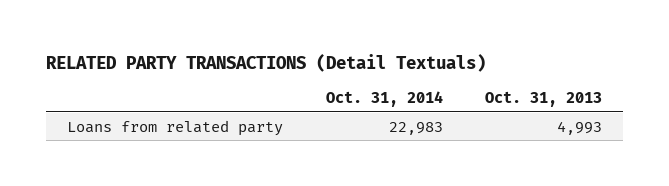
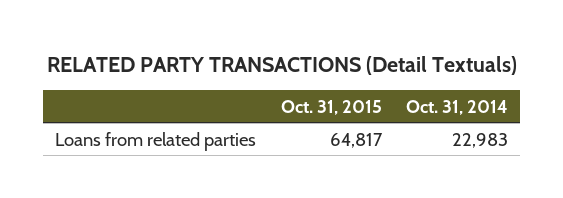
[484,91,602,108] Oct. 31, 2013 -> none
none -> [280,99,382,115] Oct. 31, 2015
[67,119,284,136] Loans from related party -> [55,131,257,151] Loans from related parties

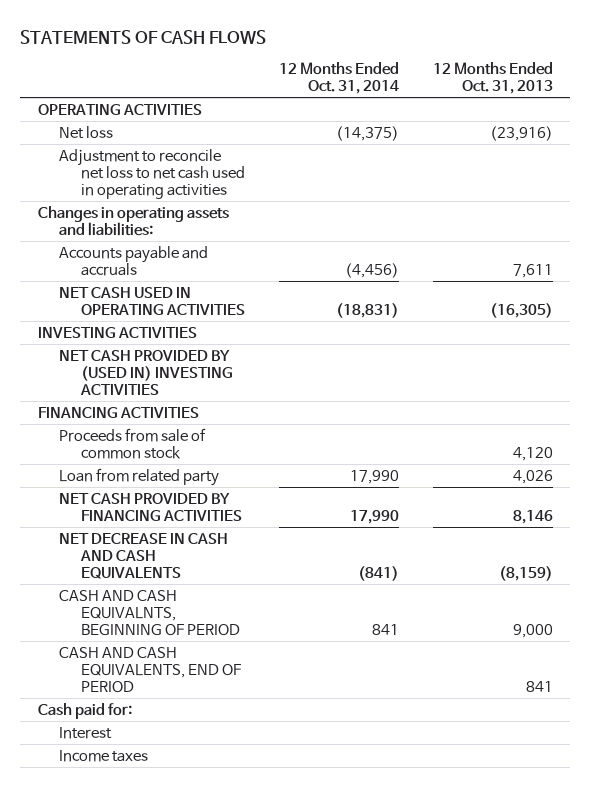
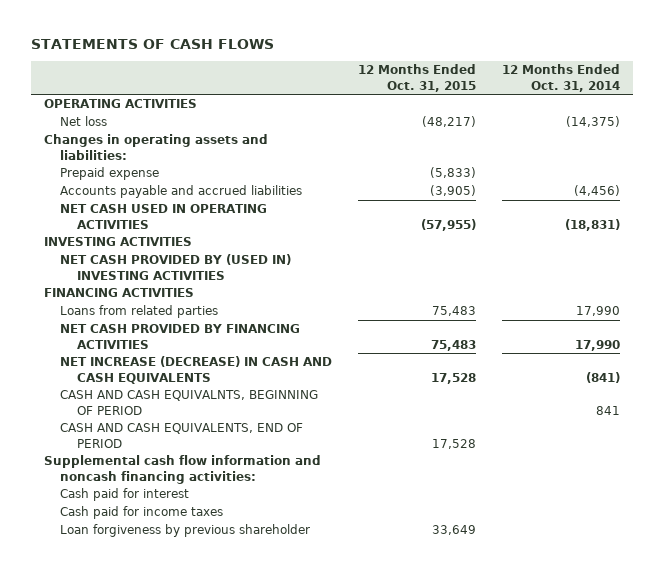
[433,61,554,95] 12 Months Ended Oct. 31, 2013 -> none
none -> [358,64,477,92] 12 Months Ended Oct. 31, 2015
[59,148,245,199] Adjustment to reconcile net loss to net cash used in operating activities -> none
none -> [60,167,160,181] Prepaid expense
[59,245,209,276] Accounts payable and accruals -> [60,185,303,199] Accounts payable and accrued liabilities
[59,427,207,459] Proceeds from sale of common stock -> none
[59,467,220,486] Loan from related party -> [60,305,219,319] Loans from related parties
[59,532,229,579] NET DECREASE IN CASH AND CASH EQUIVALENTS -> [60,356,333,384] NET INCREASE (DECREASE) IN CASH AND CASH EQUIVALENTS
[37,702,132,719] Cash paid for: -> none
none -> [43,455,321,484] Supplemental cash flow information and noncash financing activities:
[59,726,113,739] Interest -> [60,488,190,502] Cash paid for interest
[59,749,149,762] Income taxes -> [60,506,224,520] Cash paid for income taxes
none -> [60,524,311,538] Loan forgiveness by previous shareholder

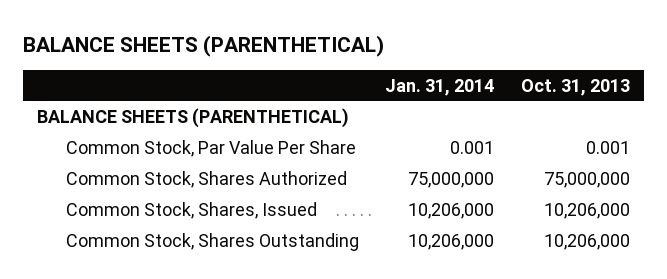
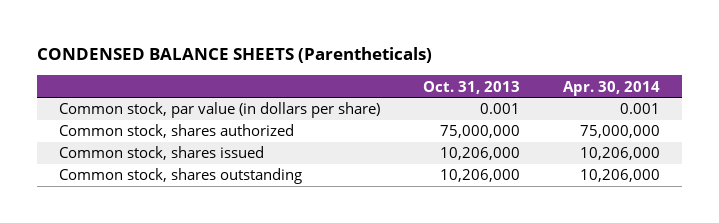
[23,34,385,57] BALANCE SHEETS (PARENTHETICAL) -> [36,47,432,64] CONDENSED BALANCE SHEETS (Parentheticals)
[385,78,495,96] Jan. 31, 2014 -> none
none -> [563,80,661,96] Apr. 30, 2014
[36,107,349,128] BALANCE SHEETS (PARENTHETICAL) -> none
[65,139,356,157] Common Stock, Par Value Per Share -> [58,102,380,119] Common stock, par value (in dollars per share)
[65,170,347,188] Common Stock, Shares Authorized -> [58,124,294,139] Common stock, shares authorized
[65,201,317,219] Common Stock, Shares, Issued -> [58,146,264,161] Common stock, shares issued
[65,232,359,251] Common Stock, Shares Outstanding -> [58,168,302,185] Common stock, shares outstanding

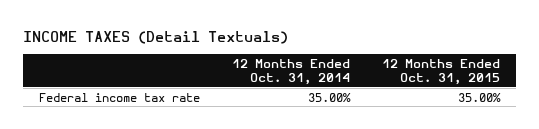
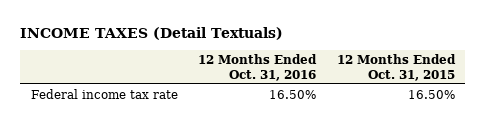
[232,58,351,86] 12 Months Ended Oct. 31, 2014 -> none
none -> [198,53,318,81] 12 Months Ended Oct. 31, 2016
[457,92,501,102] 35.00% -> [407,89,455,99] 16.50%

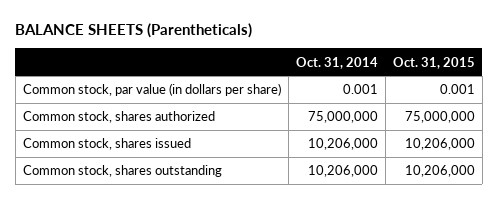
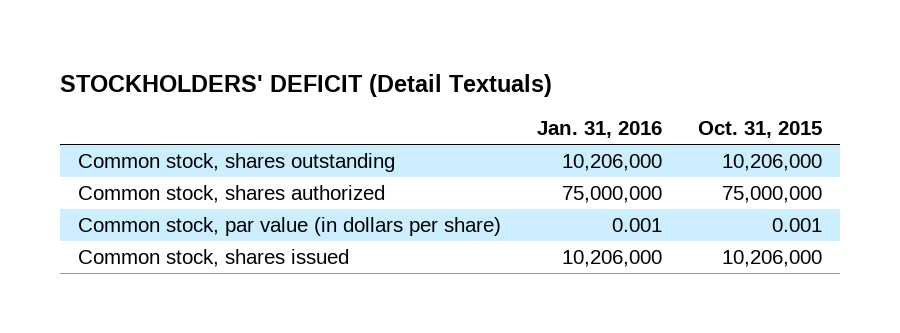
[15,23,253,39] BALANCE SHEETS (Parentheticals) -> [60,73,553,97] STOCKHOLDERS' DEFICIT (Detail Textuals)
[295,56,378,69] Oct. 31, 2014 -> none
none -> [536,121,662,139] Jan. 31, 2016
[22,165,222,178] Common stock, shares outstanding -> [78,152,396,172] Common stock, shares outstanding
[22,83,281,97] Common stock, par value (in dollars per share) -> [78,216,502,236] Common stock, par value (in dollars per share)

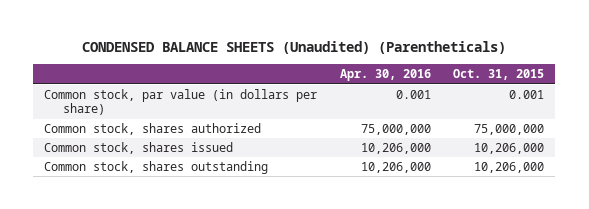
[60,73,553,97] STOCKHOLDERS' DEFICIT (Detail Textuals) -> [82,40,507,54] CONDENSED BALANCE SHEETS (Unaudited) (Parentheticals)
[536,121,662,139] Jan. 31, 2016 -> none
none -> [339,69,431,82] Apr. 30, 2016
[78,184,386,203] Common stock, shares authorized -> [44,123,262,136] Common stock, shares authorized
[78,152,396,172] Common stock, shares outstanding -> [44,161,269,175] Common stock, shares outstanding

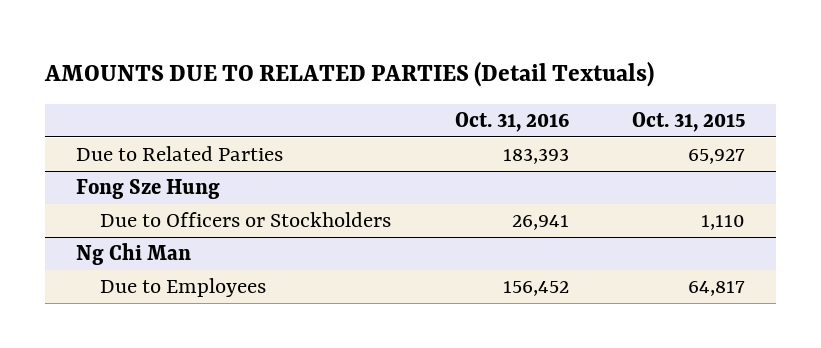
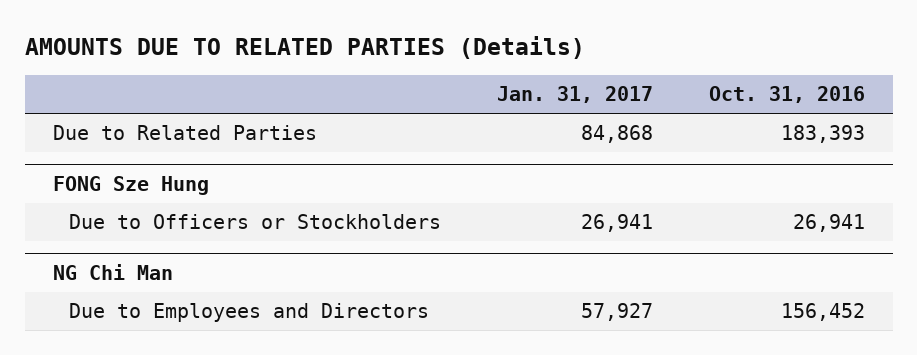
[43,60,654,87] AMOUNTS DUE TO RELATED PARTIES (Detail Textuals) -> [24,36,585,60] AMOUNTS DUE TO RELATED PARTIES (Details)
[631,112,745,133] Oct. 31, 2015 -> none
none -> [497,86,654,104] Jan. 31, 2017
[76,179,221,200] Fong Sze Hung -> [52,175,209,195] FONG Sze Hung
[76,243,192,266] Ng Chi Man -> [52,263,173,280] NG Chi Man
[100,278,267,298] Due to Employees -> [69,303,430,323] Due to Employees and Directors

